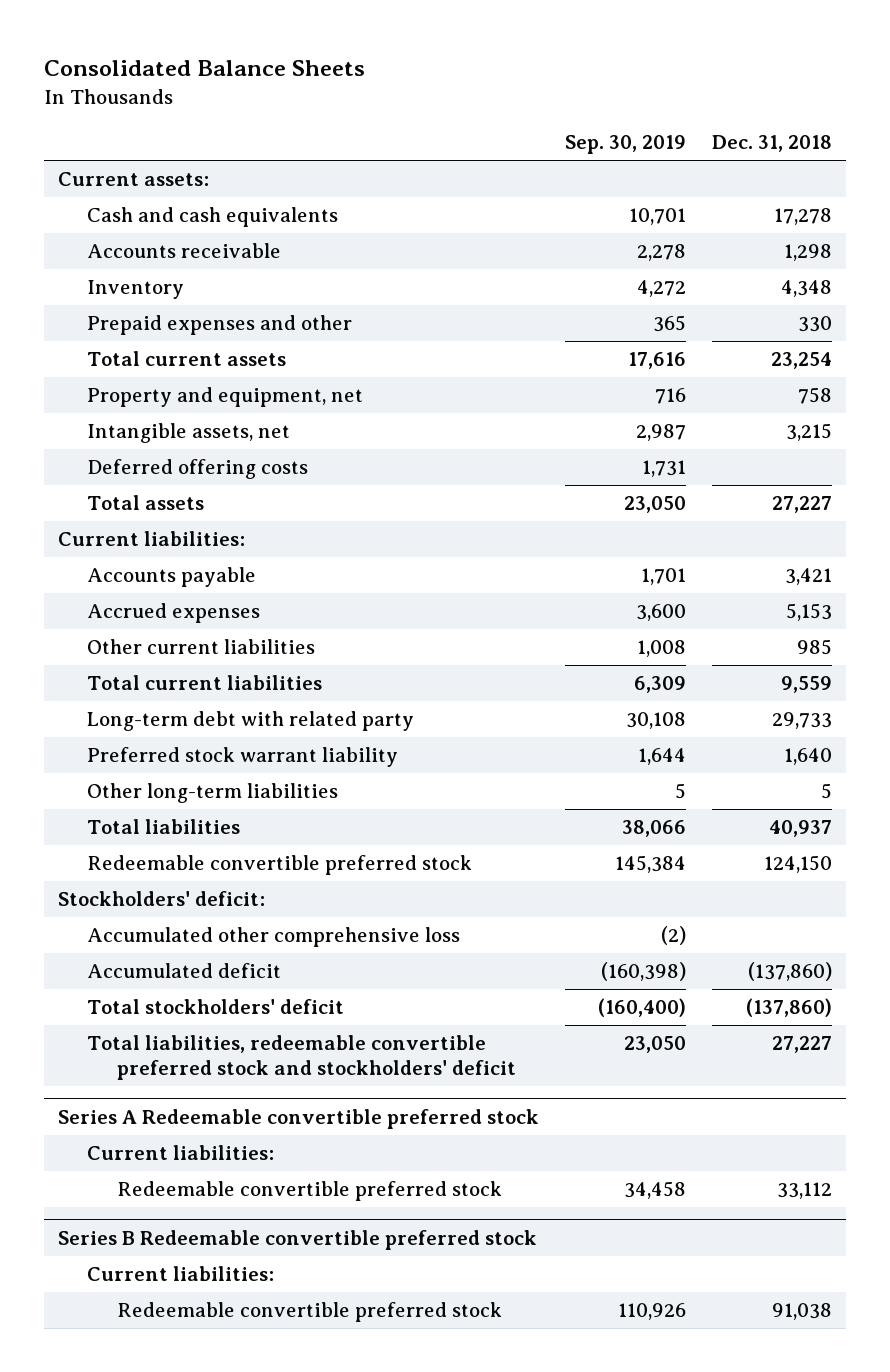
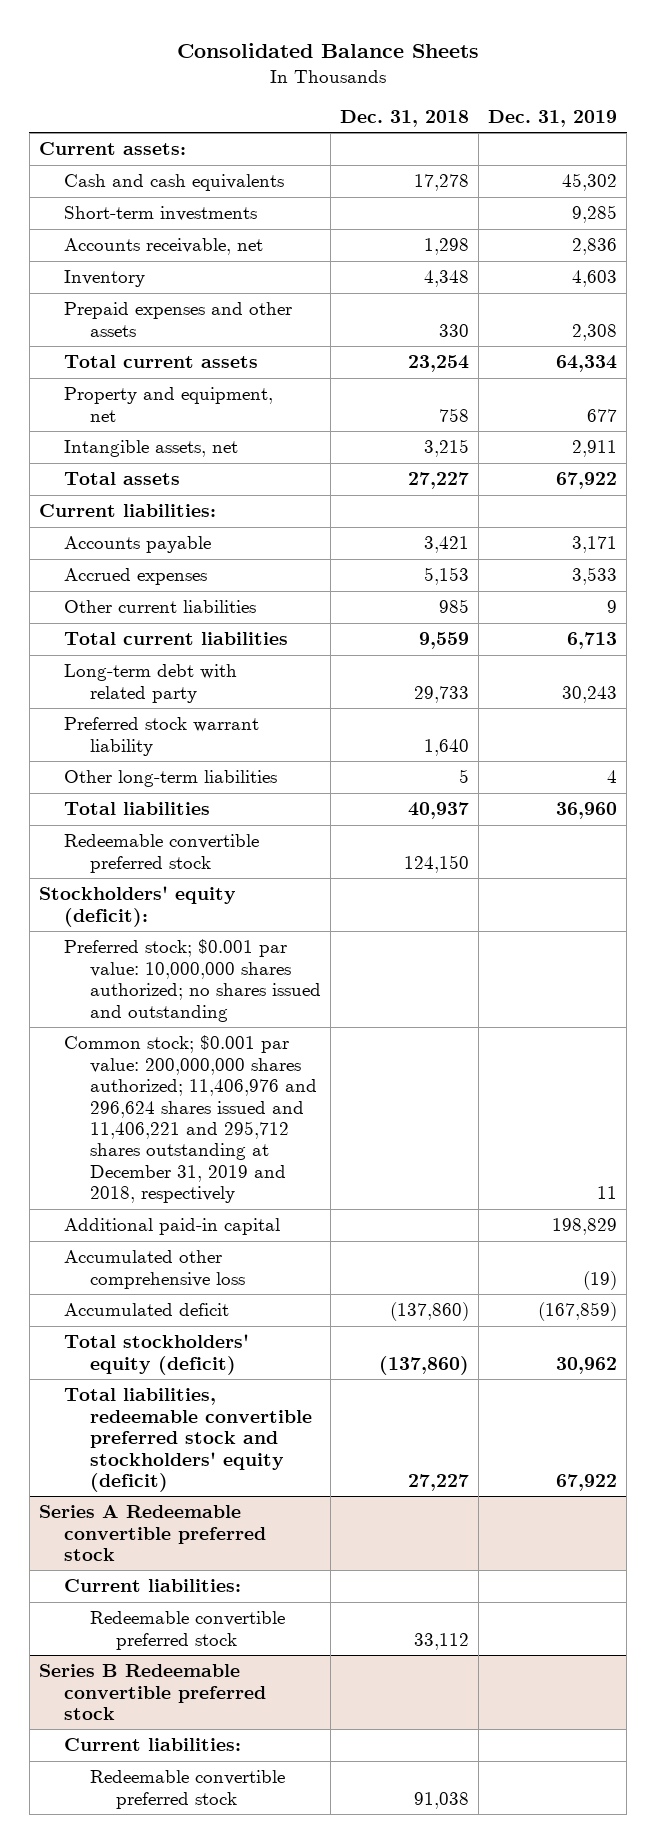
[565,135,687,155] Sep. 30, 2019 -> none
none -> [488,110,618,128] Dec. 31, 2019
none -> [64,206,258,222] Short-term investments
[87,243,282,259] Accounts receivable -> [64,238,264,256] Accounts receivable, net
[87,315,353,336] Prepaid expenses and other -> [64,302,293,337] Prepaid expenses and other assets
[87,459,309,480] Deferred offering costs -> none
[57,891,265,907] Stockholders' deficit: -> [38,886,236,927] Stockholders' equity (deficit):
none -> [64,939,322,1022] Preferred stock; $0.001 par value: 10,000,000 shares authorized; no shares issued and outstanding
none -> [64,1035,318,1204] Common stock; $0.001 par value: 200,000,000 shares authorized; 11,406,976 and 296,624 shares issued and 11,406,221 and 295,712 shares outstanding at December 31, 2019 and 2018, respectively
none -> [64,1218,281,1236] Additional paid-in capital
[87,999,345,1015] Total stockholders' deficit -> [64,1334,250,1375] Total stockholders' equity (deficit)
[87,1035,517,1081] Total liabilities, redeemable convertible preferred stock and stockholders' deficit -> [64,1388,313,1492] Total liabilities, redeemable convertible preferred stock and stockholders' equity (deficit)

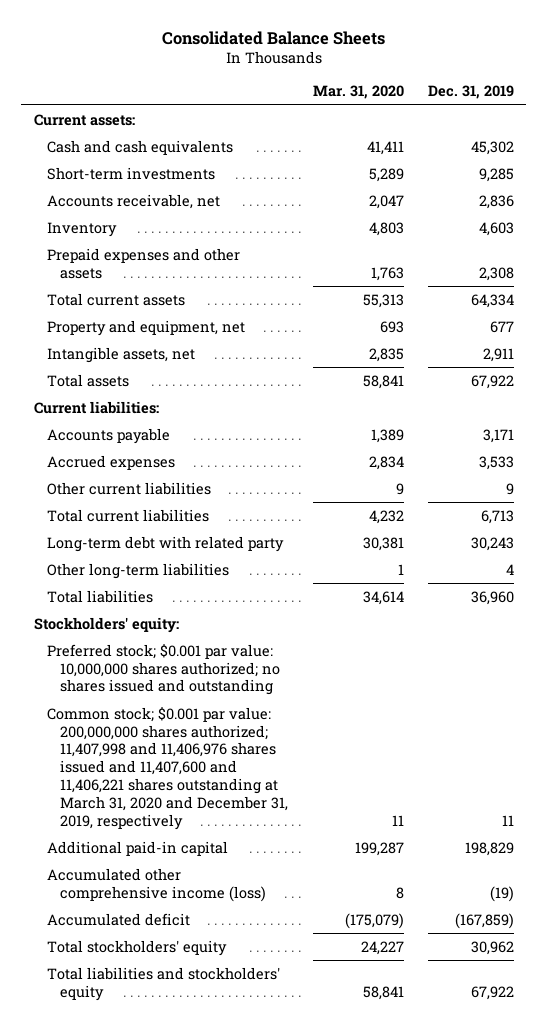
[340,110,470,128] Dec. 31, 2018 -> none
none -> [312,85,404,100] Mar. 31, 2020
[64,717,260,756] Preferred stock warrant liability -> none
[64,834,260,873] Redeemable convertible preferred stock -> none
[38,886,236,927] Stockholders' equity (deficit): -> [33,616,179,633] Stockholders' equity:
[64,1035,318,1204] Common stock; $0.001 par value: 200,000,000 shares authorized; 11,406,976 and 296,624 shares issued and 11,406,221 and 295,712 shares outstanding at December 31, 2019 and 2018, respectively -> [46,706,289,830] Common stock; $0.001 par value: 200,000,000 shares authorized; 11,407,998 and 11,406,976 shares issued and 11,407,600 and 11,406,221 shares outstanding at March 31, 2020 and December 31, 2019, respectively
[64,1250,246,1289] Accumulated other comprehensive loss -> [46,867,267,902] Accumulated other comprehensive income (loss)
[38,1505,267,1562] Series A Redeemable convertible preferred stock -> none
[64,1579,242,1593] Current liabilities: -> none
[90,1611,286,1650] Redeemable convertible preferred stock -> none
[38,1664,267,1721] Series B Redeemable convertible preferred stock -> none
[64,1738,242,1752] Current liabilities: -> none
[90,1770,286,1809] Redeemable convertible preferred stock -> none
[64,1334,250,1375] Total stockholders' equity (deficit) -> [46,939,227,956] Total stockholders' equity
[64,1388,313,1492] Total liabilities, redeemable convertible preferred stock and stockholders' equity (deficit) -> [46,966,280,1001] Total liabilities and stockholders' equity

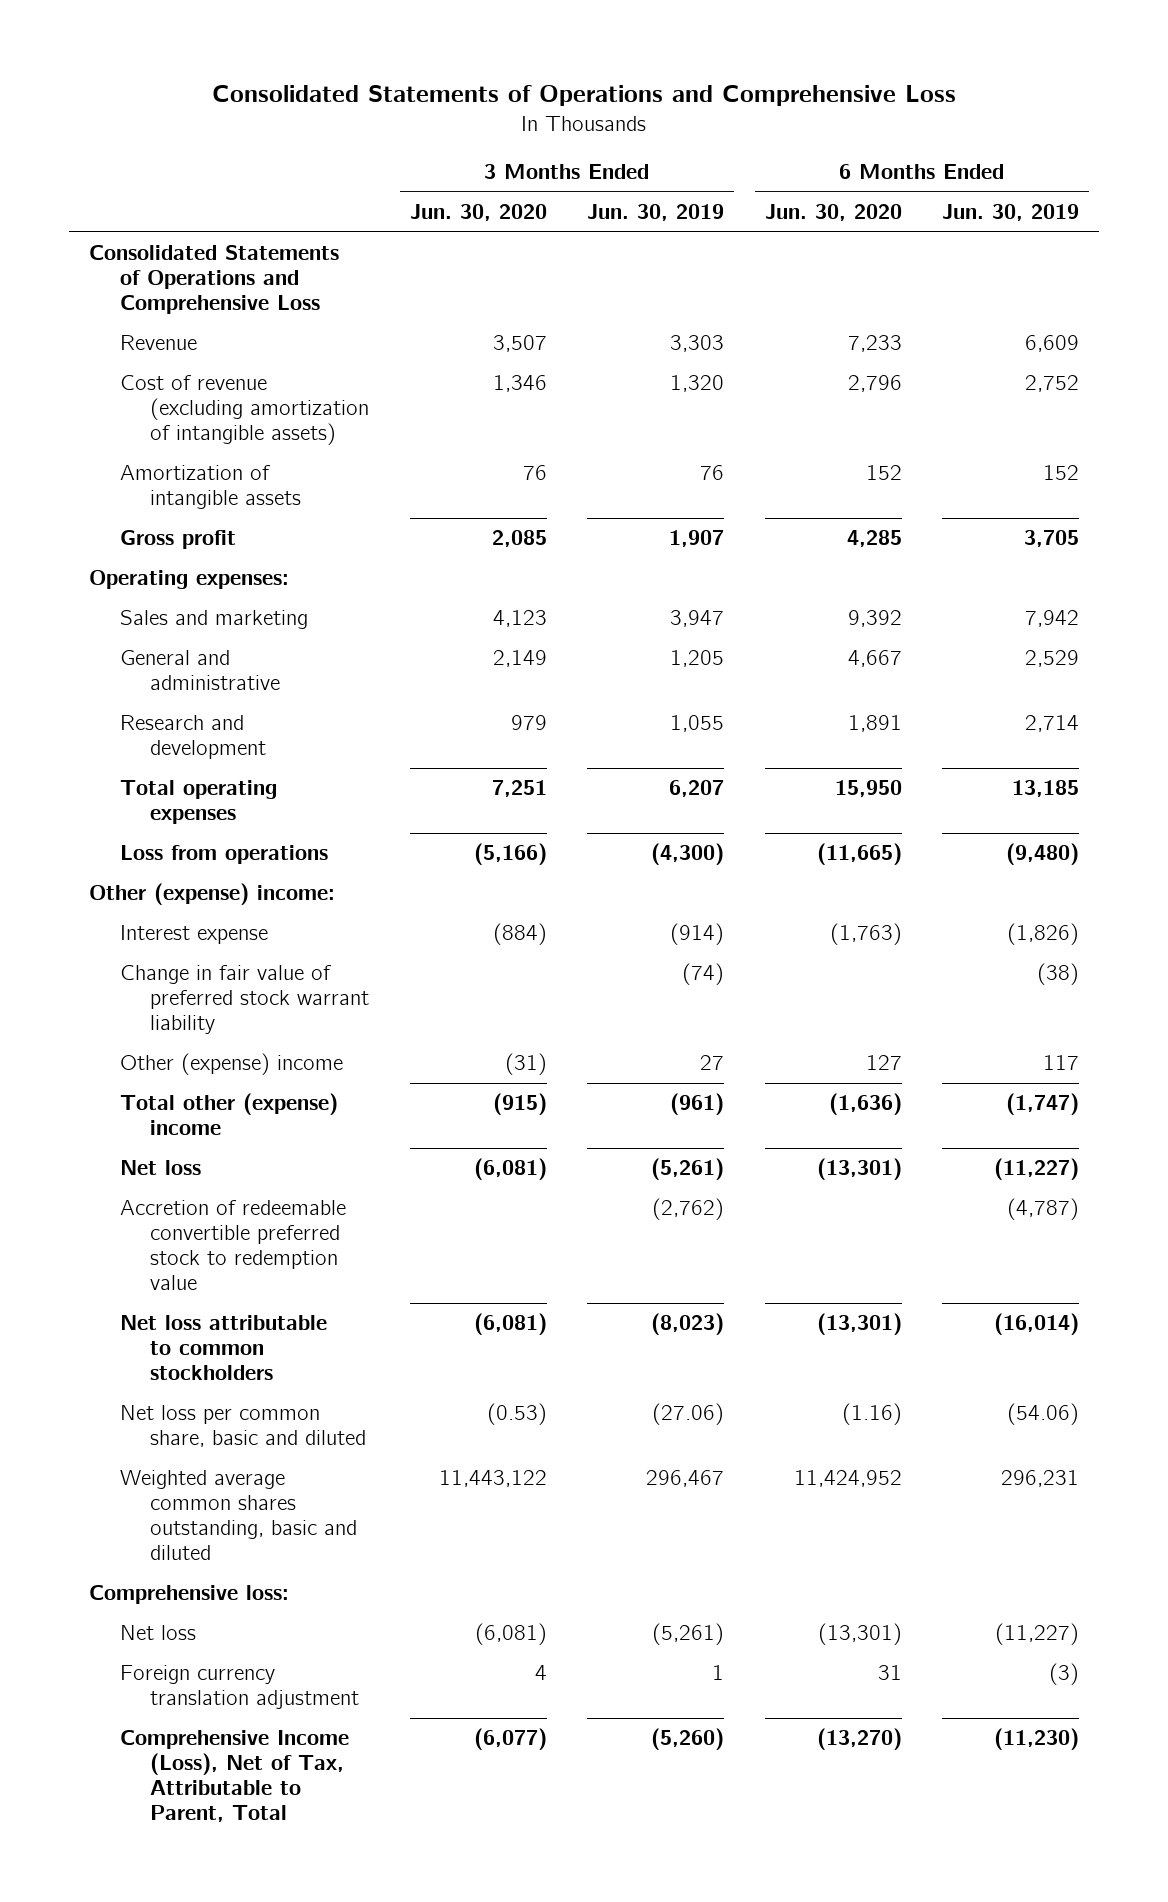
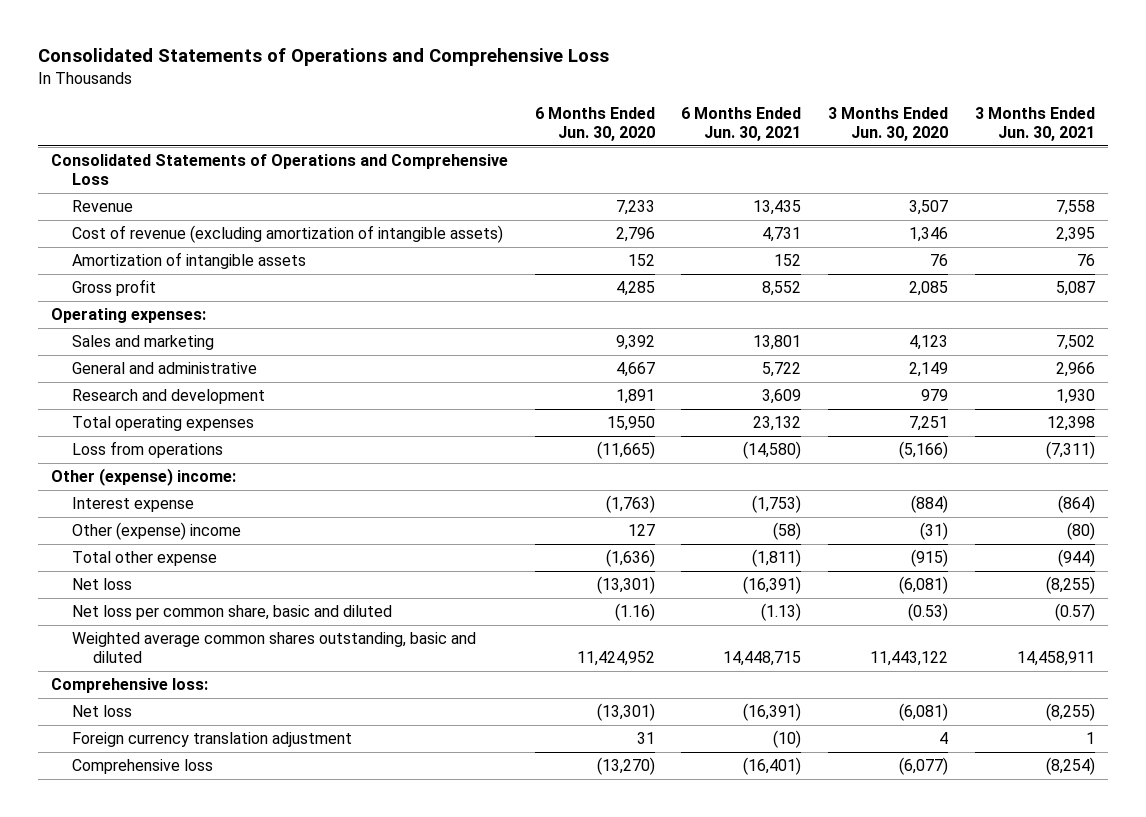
[587,204,725,222] Jun. 30, 2019 -> none
[942,204,1080,222] Jun. 30, 2019 -> none
none -> [681,106,802,141] 6 Months Ended Jun. 30, 2021
none -> [974,106,1095,141] 3 Months Ended Jun. 30, 2021
[119,965,370,1035] Change in fair value of preferred stock warrant liability -> none
[119,1093,338,1136] Total other (expense) income -> [71,551,217,567] Total other expense
[119,1200,346,1291] Accretion of redeemable convertible preferred stock to redemption value -> none
[119,1315,327,1381] Net loss attributable to common stockholders -> none
[119,1730,349,1823] Comprehensive Income (Loss), Net of Tax, Attributable to Parent, Total -> [71,759,213,775] Comprehensive loss

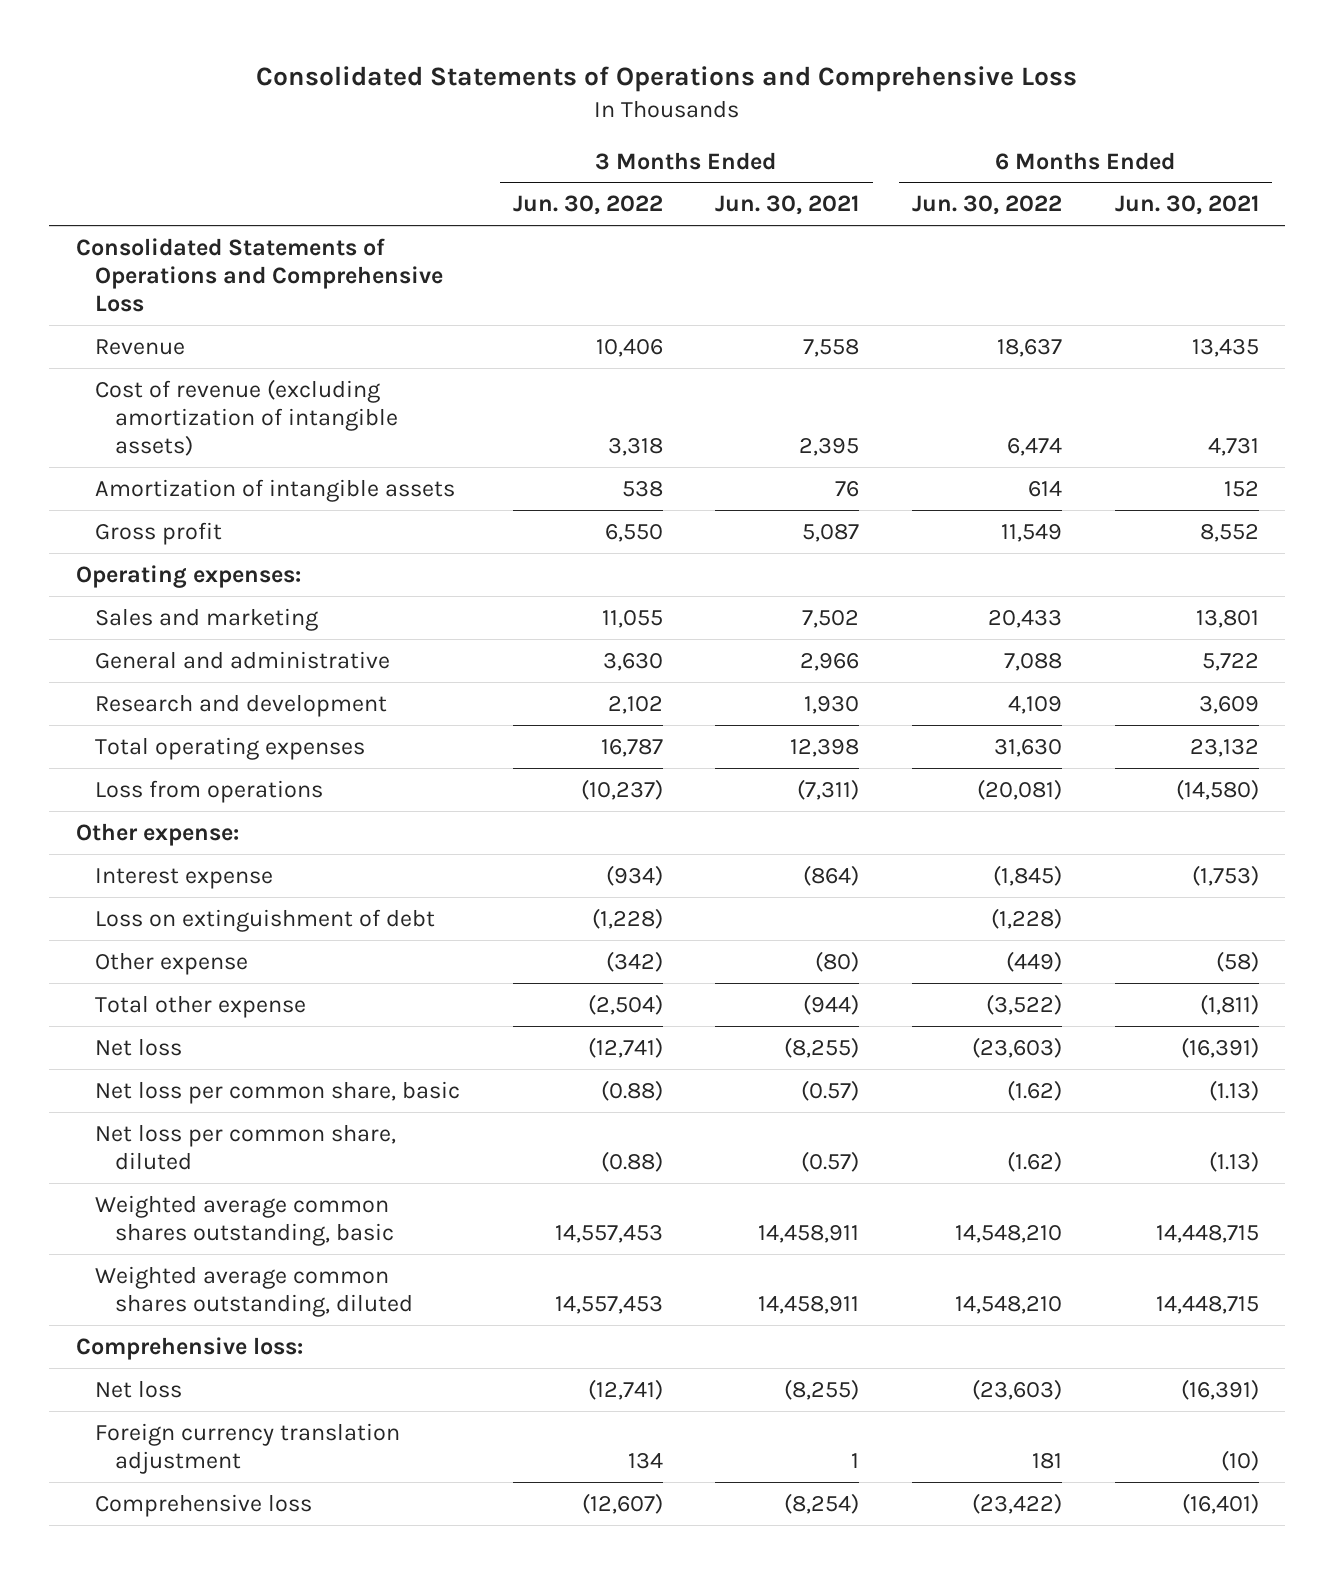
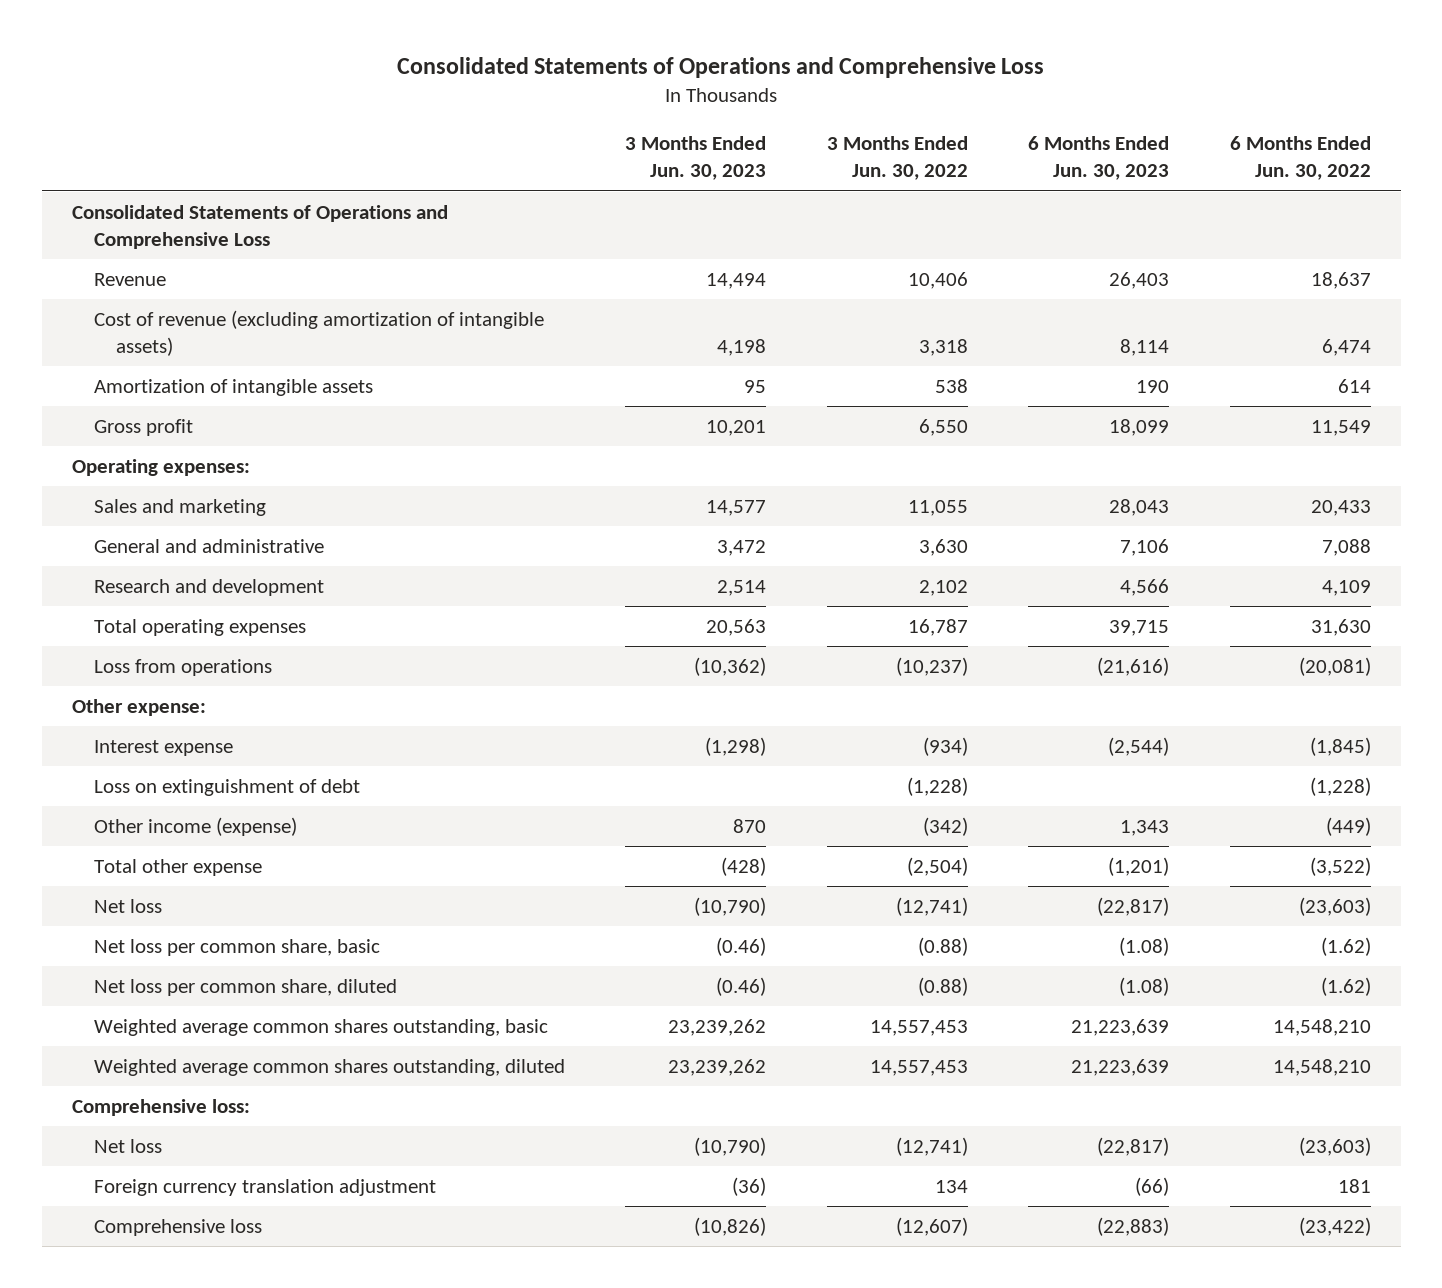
[715,195,860,216] Jun. 30, 2021 -> none
[1114,195,1259,216] Jun. 30, 2021 -> none
none -> [625,136,767,181] 3 Months Ended Jun. 30, 2023
none -> [1028,136,1170,181] 6 Months Ended Jun. 30, 2023
[95,951,249,975] Other expense -> [94,816,298,836] Other income (expense)

